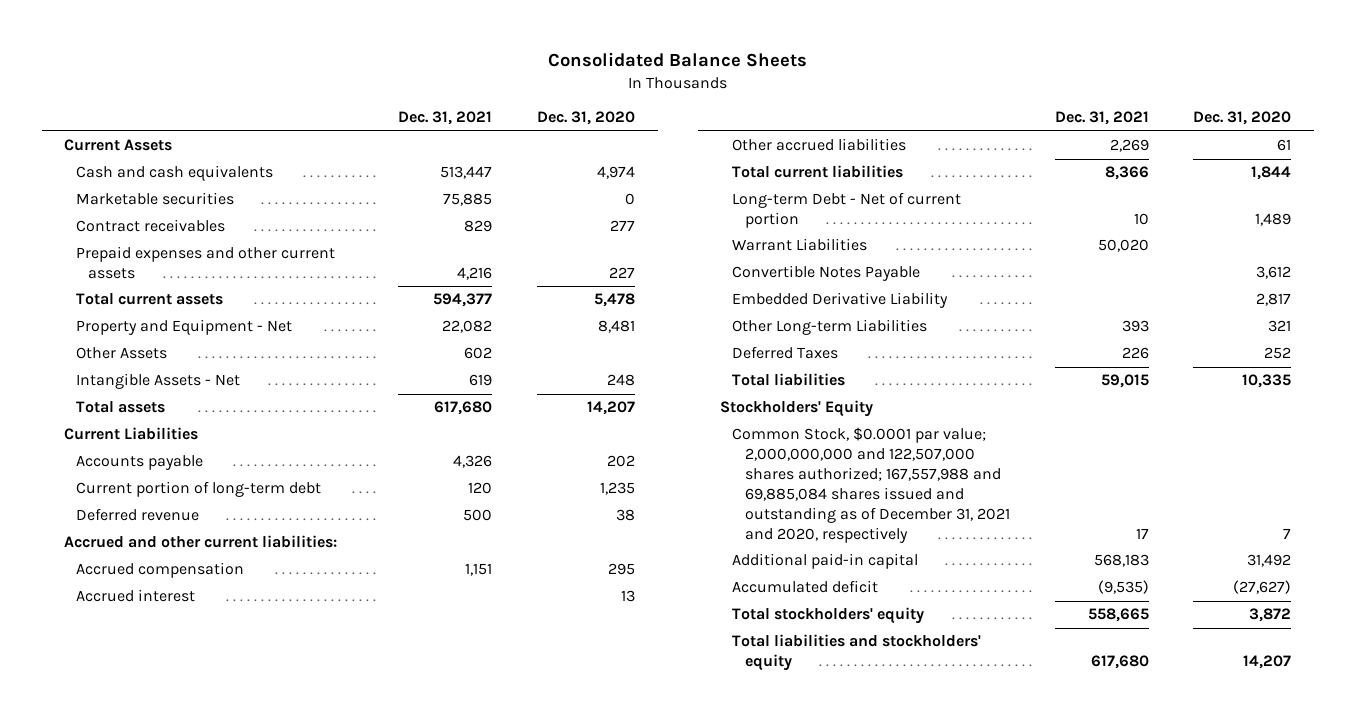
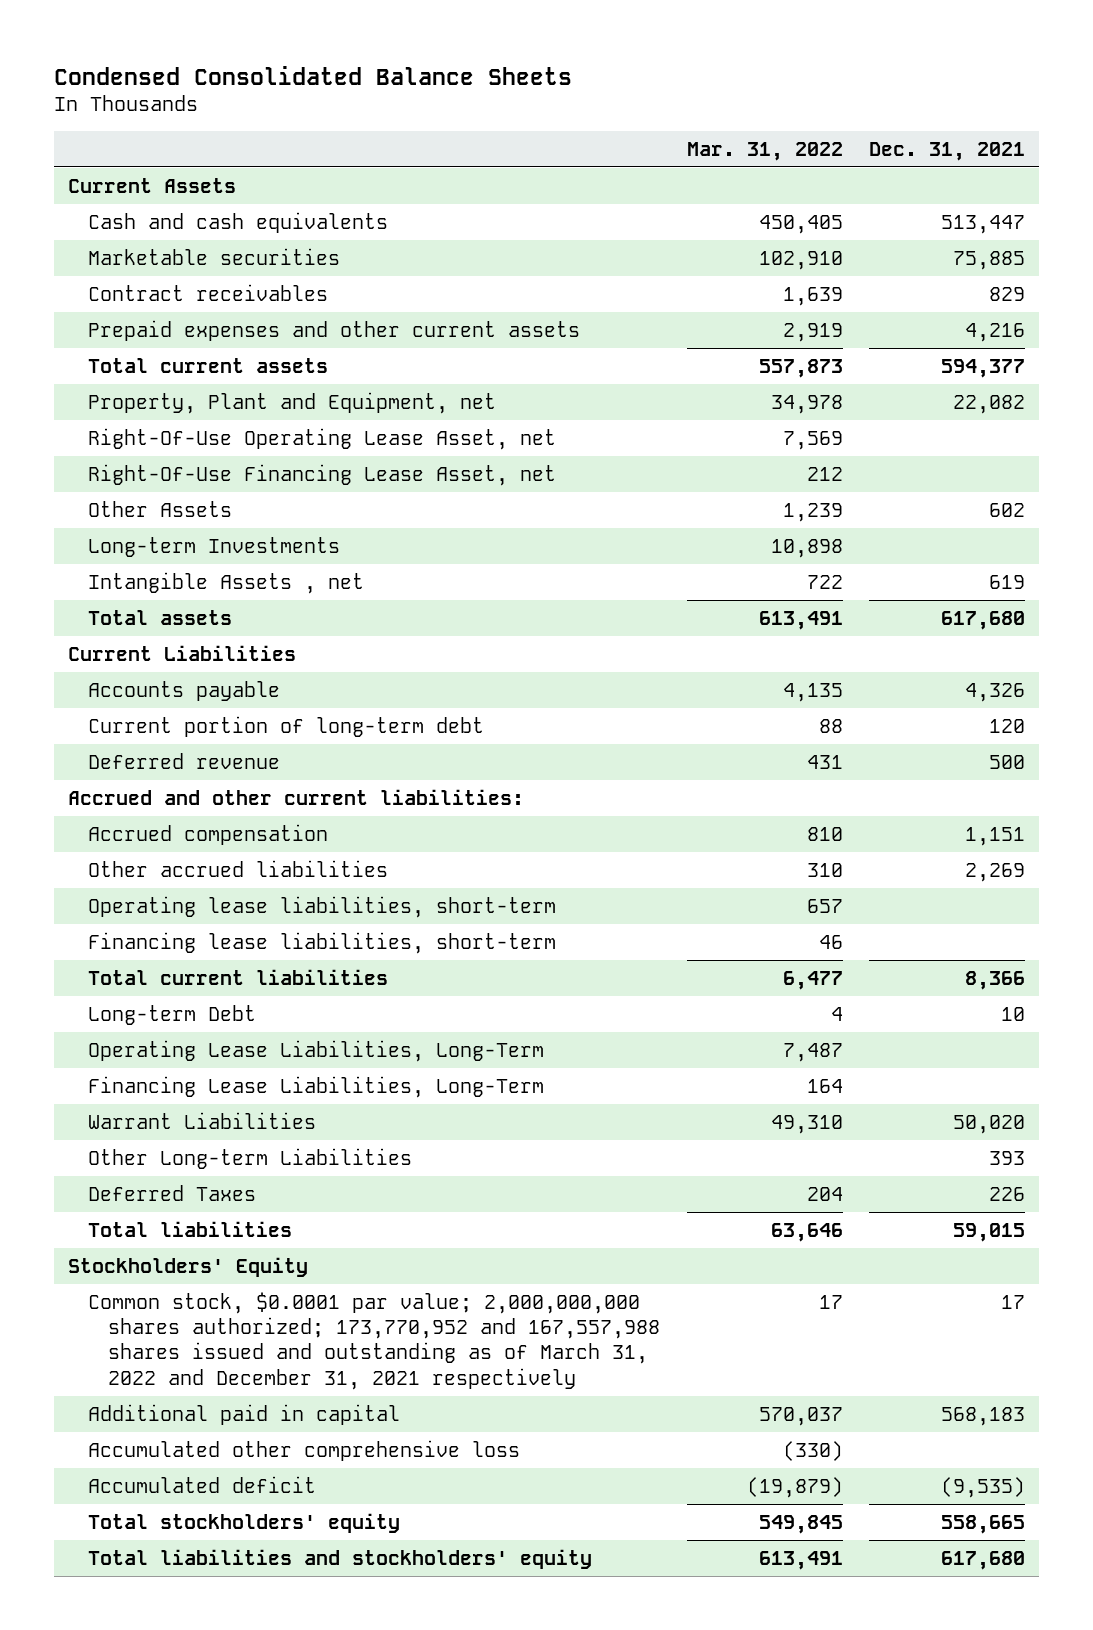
[547,52,807,68] Consolidated Balance Sheets -> [54,65,573,85] Condensed Consolidated Balance Sheets
[537,111,636,126] Dec. 31, 2020 -> none
none -> [686,141,843,161] Mar. 31, 2022
[76,319,293,336] Property and Equipment - Net -> [87,391,496,414] Property, Plant and Equipment, net
none -> [87,427,556,450] Right-Of-Use Operating Lease Asset, net
none -> [87,463,556,486] Right-Of-Use Financing Lease Asset, net
none -> [87,536,340,557] Long-term Investments
[76,373,241,390] Intangible Assets - Net -> [87,571,364,594] Intangible Assets , net
[76,589,196,603] Accrued interest -> none
none -> [87,895,556,918] Operating lease liabilities, short-term
none -> [87,931,556,954] Financing lease liabilities, short-term
[732,192,962,229] Long-term Debt - Net of current portion -> [87,1004,256,1025] Long-term Debt
none -> [87,1039,544,1062] Operating Lease Liabilities, Long-Term
none -> [87,1075,544,1098] Financing Lease Liabilities, Long-Term
[732,265,921,282] Convertible Notes Payable -> none
[732,292,949,309] Embedded Derivative Liability -> none
[732,427,1010,544] Common Stock, $0.0001 par value; 2,000,000,000 and 122,507,000 shares authorized; 167,557,988 and 69,885,084 shares issued and outstanding as of December 31, 2021 and 2020, respectively -> [87,1291,660,1390] Common stock, $0.0001 par value; 2,000,000,000 shares authorized; 173,770,952 and 167,557,988 shares issued and outstanding as of March 31, 2022 and December 31, 2021 respectively
[732,553,919,570] Additional paid-in capital -> [87,1403,400,1425] Additional paid in capital
none -> [87,1439,520,1461] Accumulated other comprehensive loss

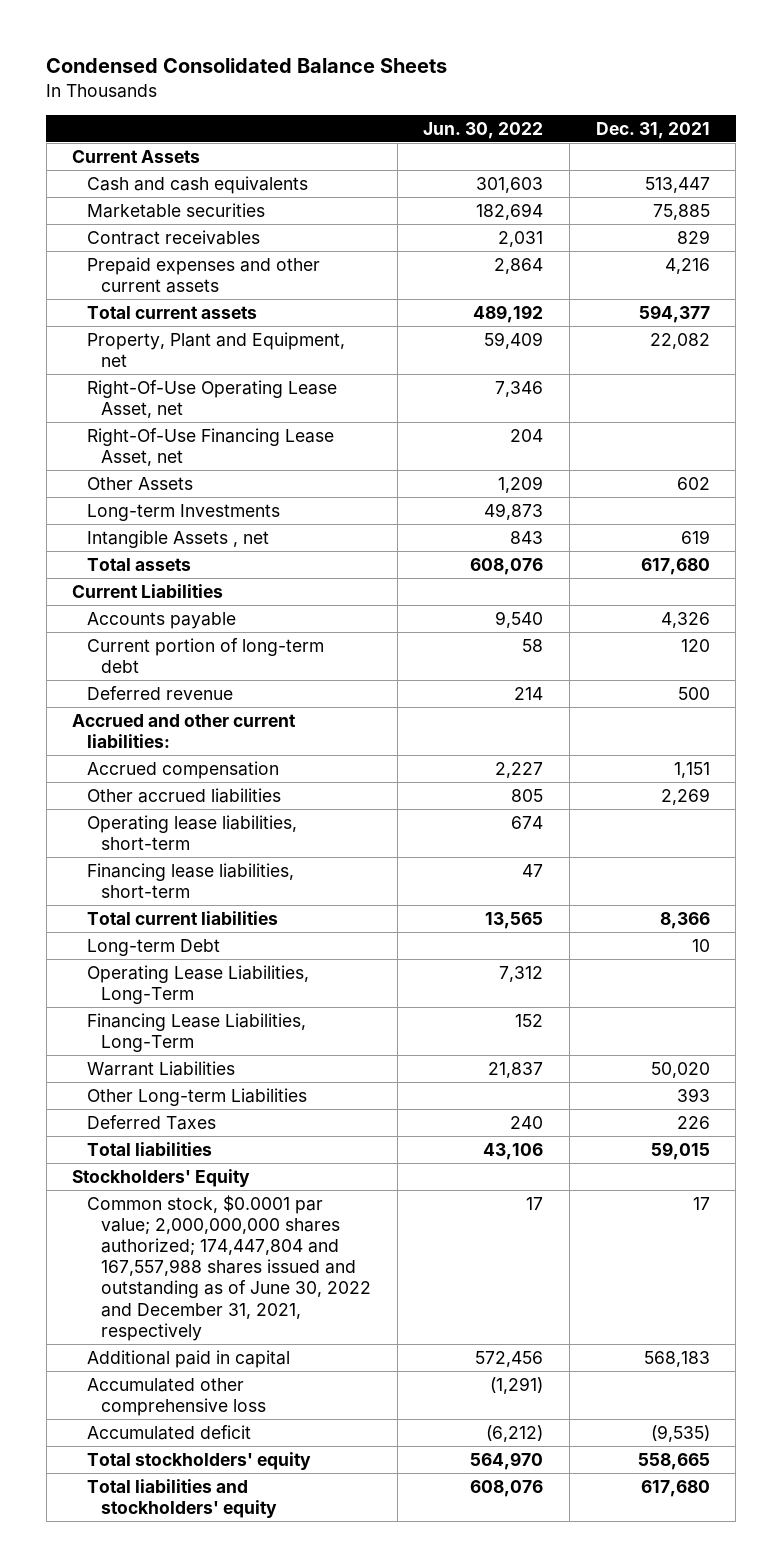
[686,141,843,161] Mar. 31, 2022 -> none
none -> [423,121,544,139] Jun. 30, 2022
[87,1291,660,1390] Common stock, $0.0001 par value; 2,000,000,000 shares authorized; 173,770,952 and 167,557,988 shares issued and outstanding as of March 31, 2022 and December 31, 2021 respectively -> [86,1195,372,1341] Common stock, $0.0001 par value; 2,000,000,000 shares authorized; 174,447,804 and 167,557,988 shares issued and outstanding as of June 30, 2022 and December 31, 2021, respectively

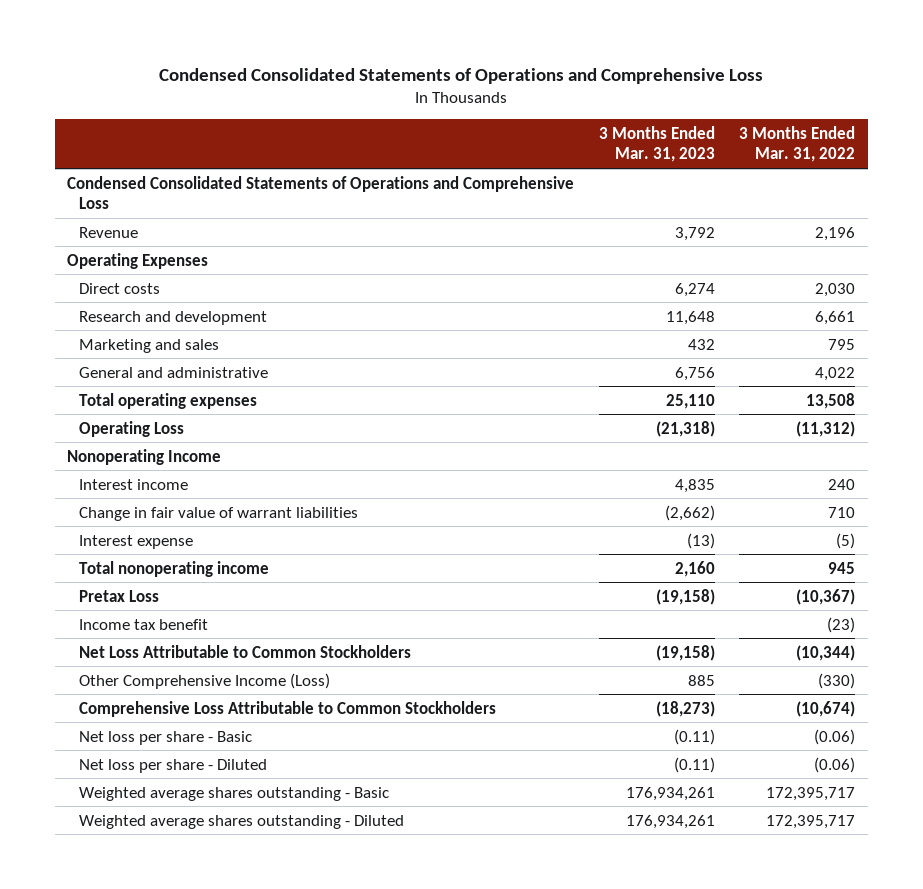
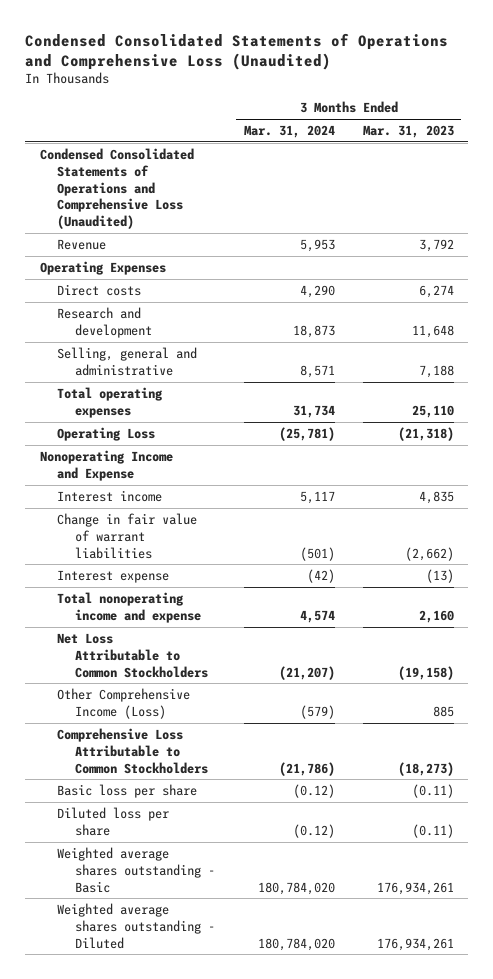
[159,67,764,84] Condensed Consolidated Statements of Operations and Comprehensive Loss -> [25,32,449,70] Condensed Consolidated Statements of Operations and Comprehensive Loss (Unaudited)
[739,125,856,163] 3 Months Ended Mar. 31, 2022 -> none
none -> [243,124,335,138] Mar. 31, 2024
[67,175,575,210] Condensed Consolidated Statements of Operations and Comprehensive Loss -> [39,147,194,230] Condensed Consolidated Statements of Operations and Comprehensive Loss (Unaudited)
[79,338,220,353] Marketing and sales -> none
[79,366,269,378] General and administrative -> [57,346,198,376] Selling, general and administrative
[674,366,715,381] 6,756 -> [418,364,454,378] 7,188
[67,448,222,465] Nonoperating Income -> [39,449,173,481] Nonoperating Income and Expense
[79,589,160,602] Pretax Loss -> none
[79,618,209,630] Income tax benefit -> none
[79,560,270,577] Total nonoperating income -> [57,591,202,623] Total nonoperating income and expense
[79,730,253,745] Net loss per share - Basic -> [57,783,198,798] Basic loss per share
[79,758,268,773] Net loss per share - Diluted -> [57,806,170,836] Diluted loss per share

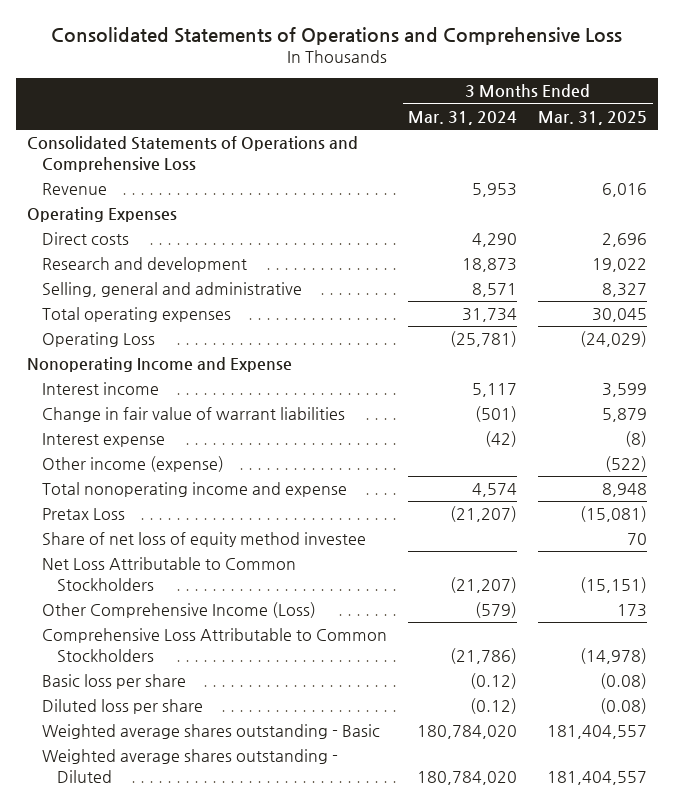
[25,32,449,70] Condensed Consolidated Statements of Operations and Comprehensive Loss (Unaudited) -> [50,26,622,45] Consolidated Statements of Operations and Comprehensive Loss
[362,124,454,138] Mar. 31, 2023 -> none
none -> [538,110,648,125] Mar. 31, 2025
[39,147,194,230] Condensed Consolidated Statements of Operations and Comprehensive Loss (Unaudited) -> [26,136,358,173] Consolidated Statements of Operations and Comprehensive Loss
none -> [41,456,224,473] Other income (expense)
none -> [41,508,125,521] Pretax Loss
none -> [41,532,366,548] Share of net loss of equity method investee

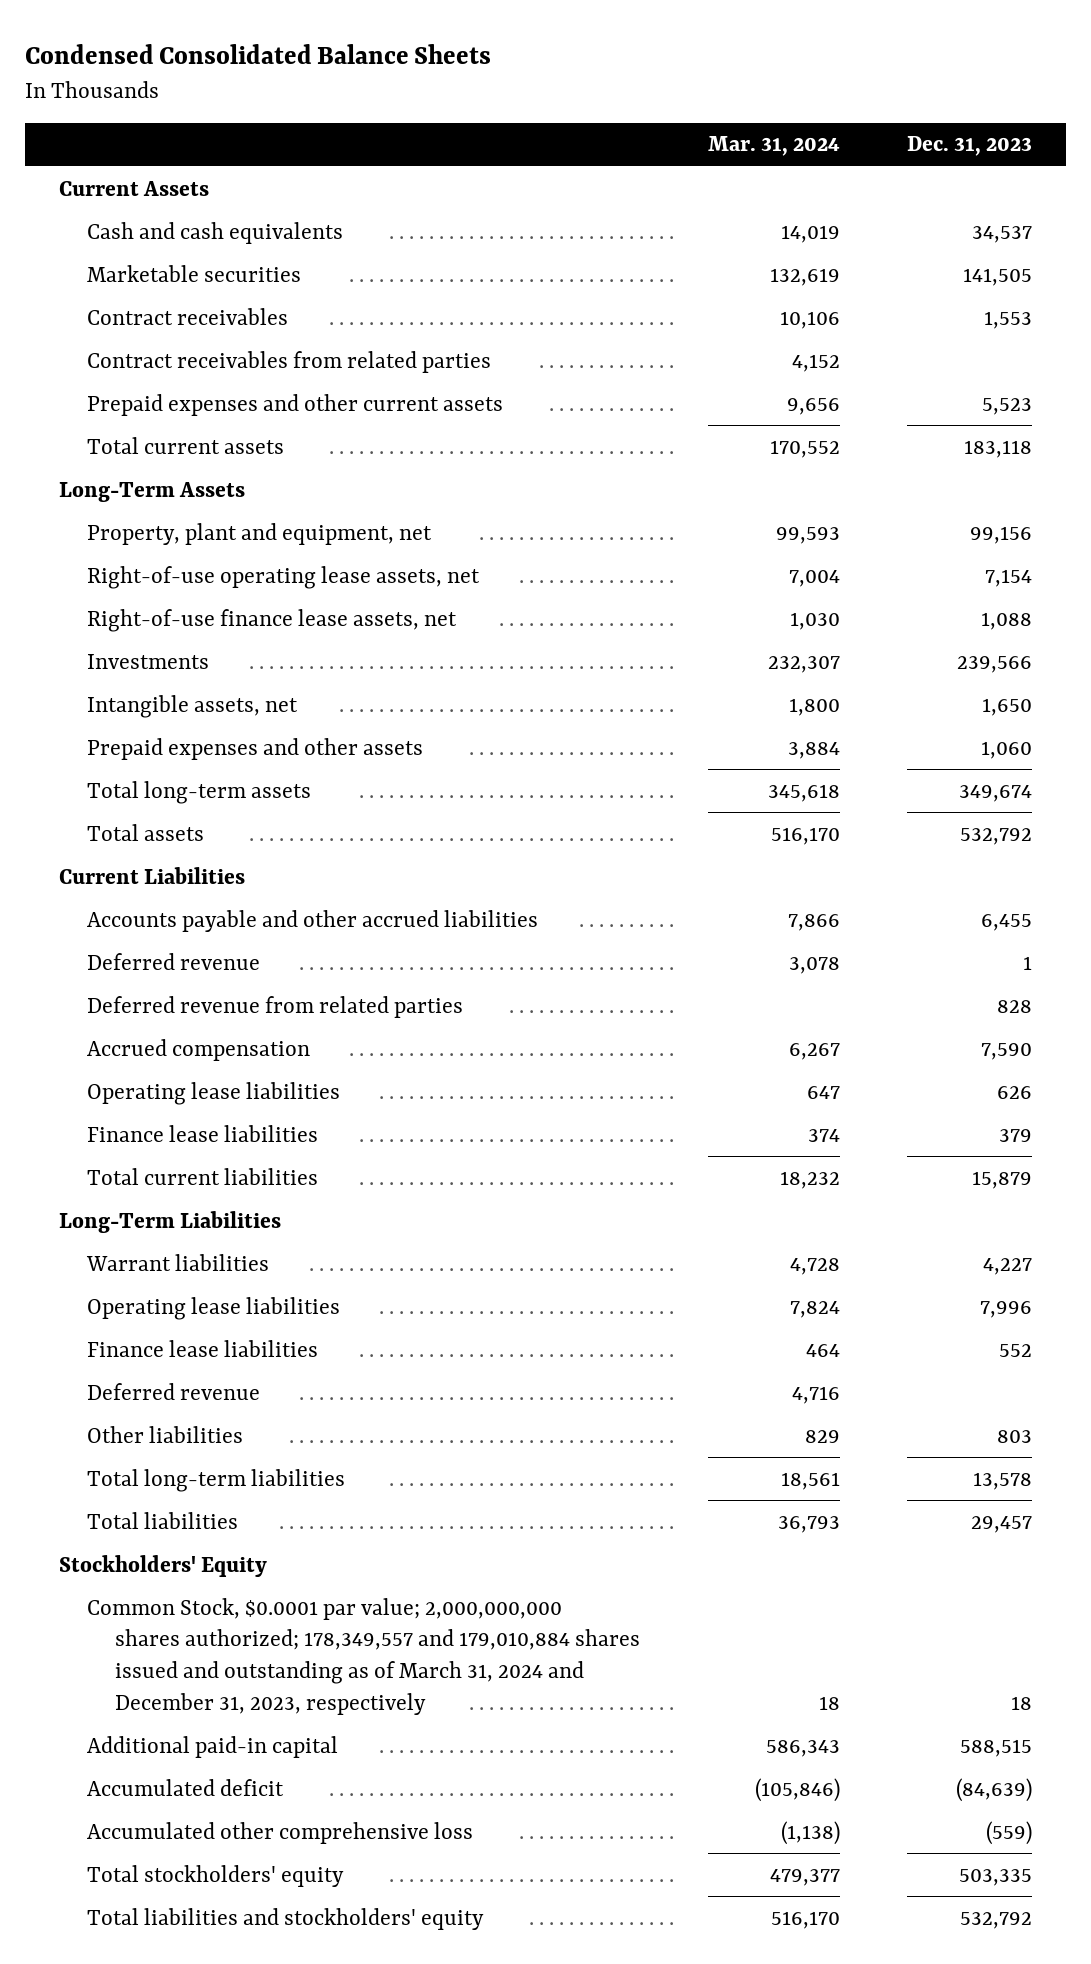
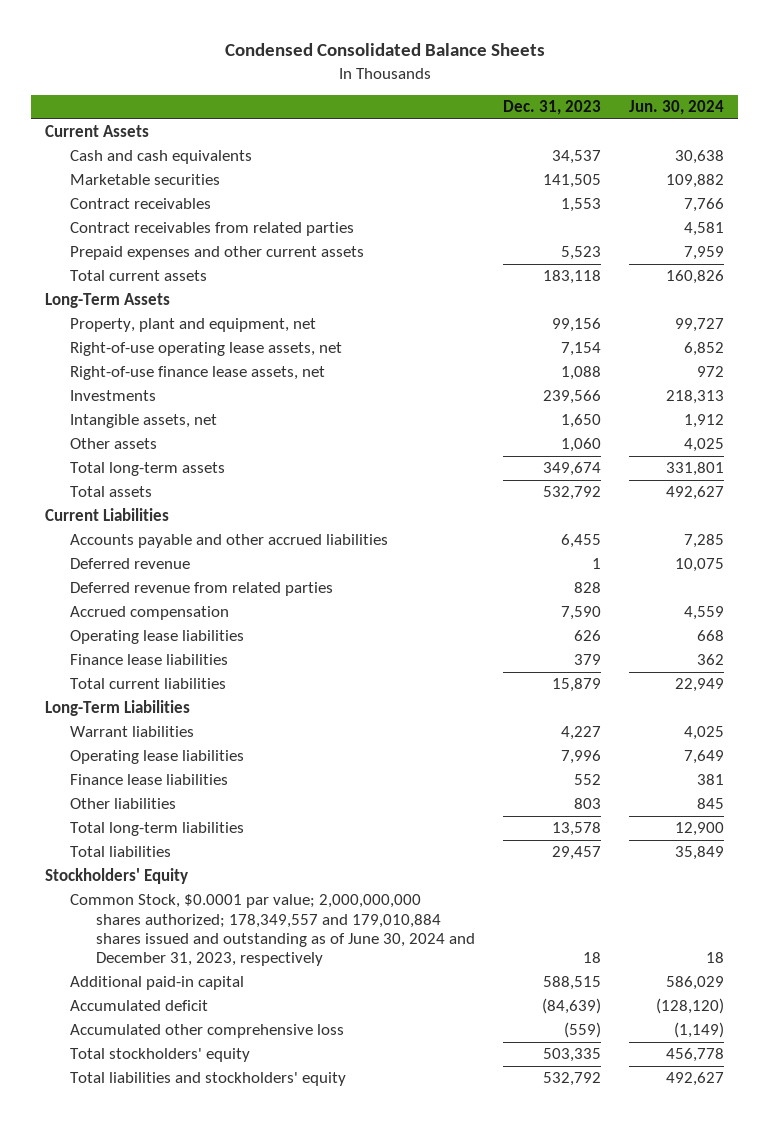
[707,136,840,157] Mar. 31, 2024 -> none
none -> [629,100,725,116] Jun. 30, 2024
[87,737,424,760] Prepaid expenses and other assets -> [70,438,158,450] Other assets
[87,1382,261,1400] Deferred revenue -> none
[87,1597,641,1715] Common Stock, $0.0001 par value; 2,000,000,000 shares authorized; 178,349,557 and 179,010,884 shares issued and outstanding as of March 31, 2024 and December 31, 2023, respectively -> [70,894,475,967] Common Stock, $0.0001 par value; 2,000,000,000 shares authorized; 178,349,557 and 179,010,884 shares issued and outstanding as of June 30, 2024 and December 31, 2023, respectively

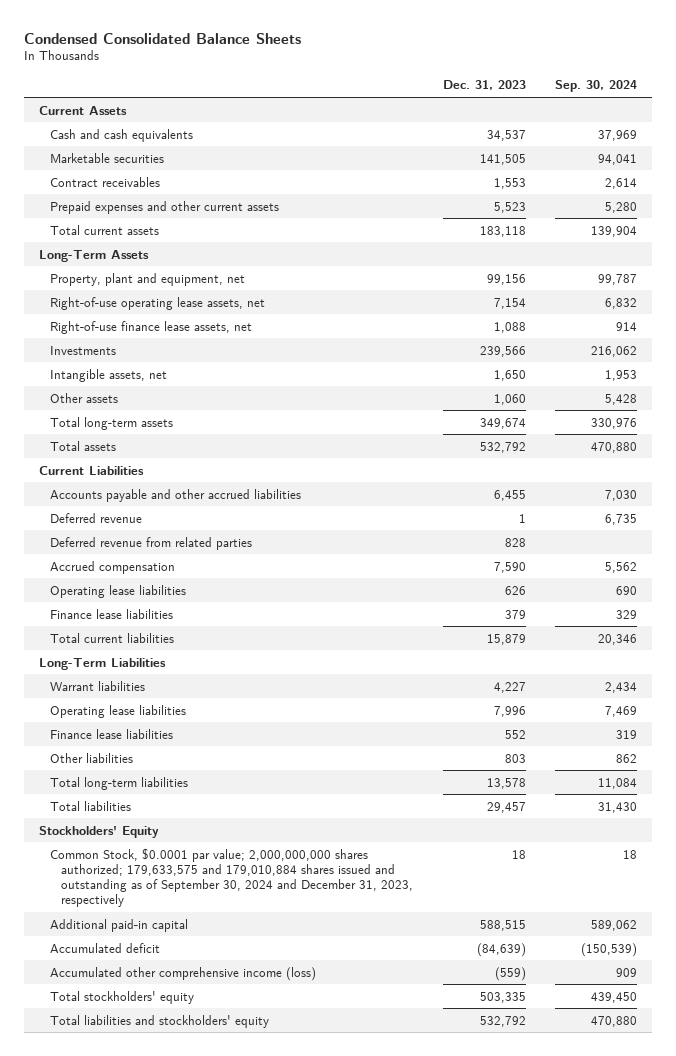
[629,100,725,116] Jun. 30, 2024 -> none
none -> [555,80,638,93] Sep. 30, 2024
[70,222,355,237] Contract receivables from related parties -> none
[70,894,475,967] Common Stock, $0.0001 par value; 2,000,000,000 shares authorized; 178,349,557 and 179,010,884 shares issued and outstanding as of June 30, 2024 and December 31, 2023, respectively -> [50,847,414,908] Common Stock, $0.0001 par value; 2,000,000,000 shares authorized; 179,633,575 and 179,010,884 shares issued and outstanding as of September 30, 2024 and December 31, 2023, respectively
[70,1024,345,1039] Accumulated other comprehensive loss -> [50,966,317,981] Accumulated other comprehensive income (loss)

